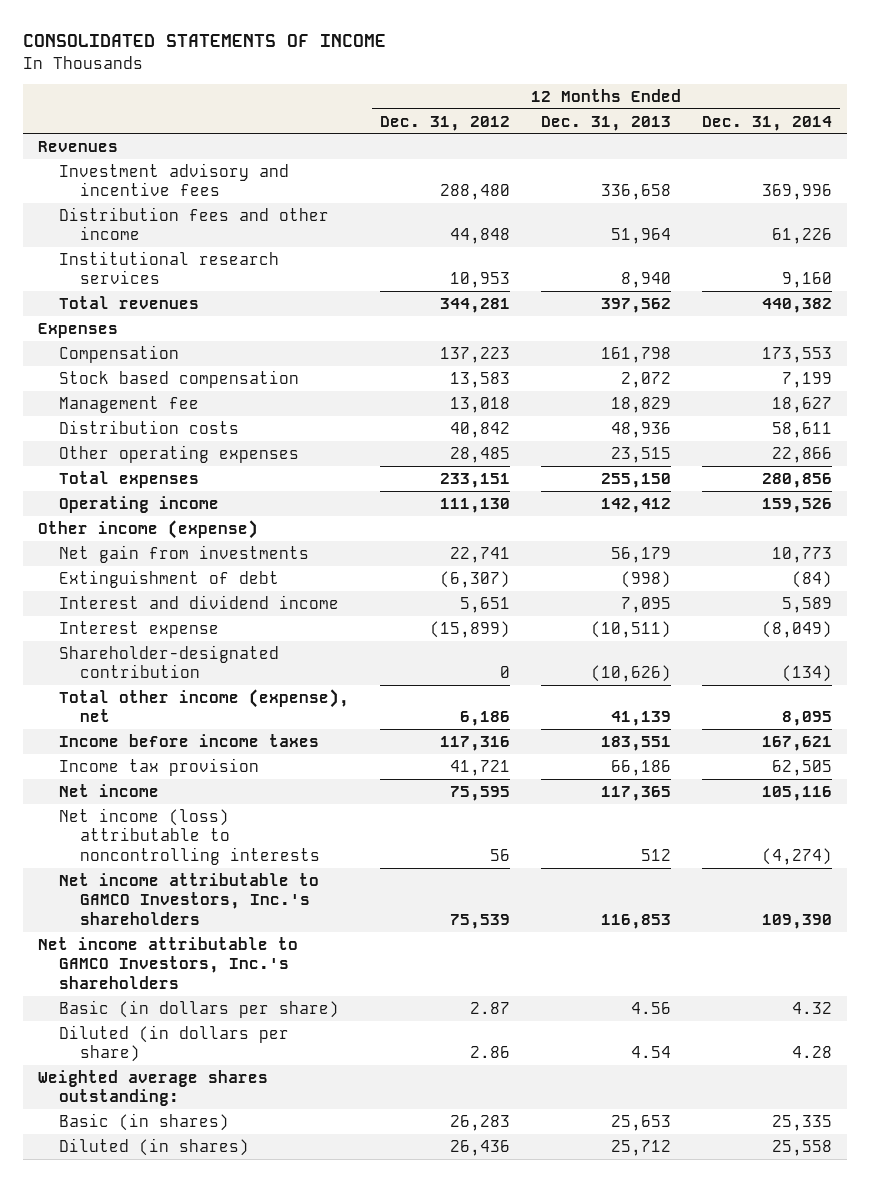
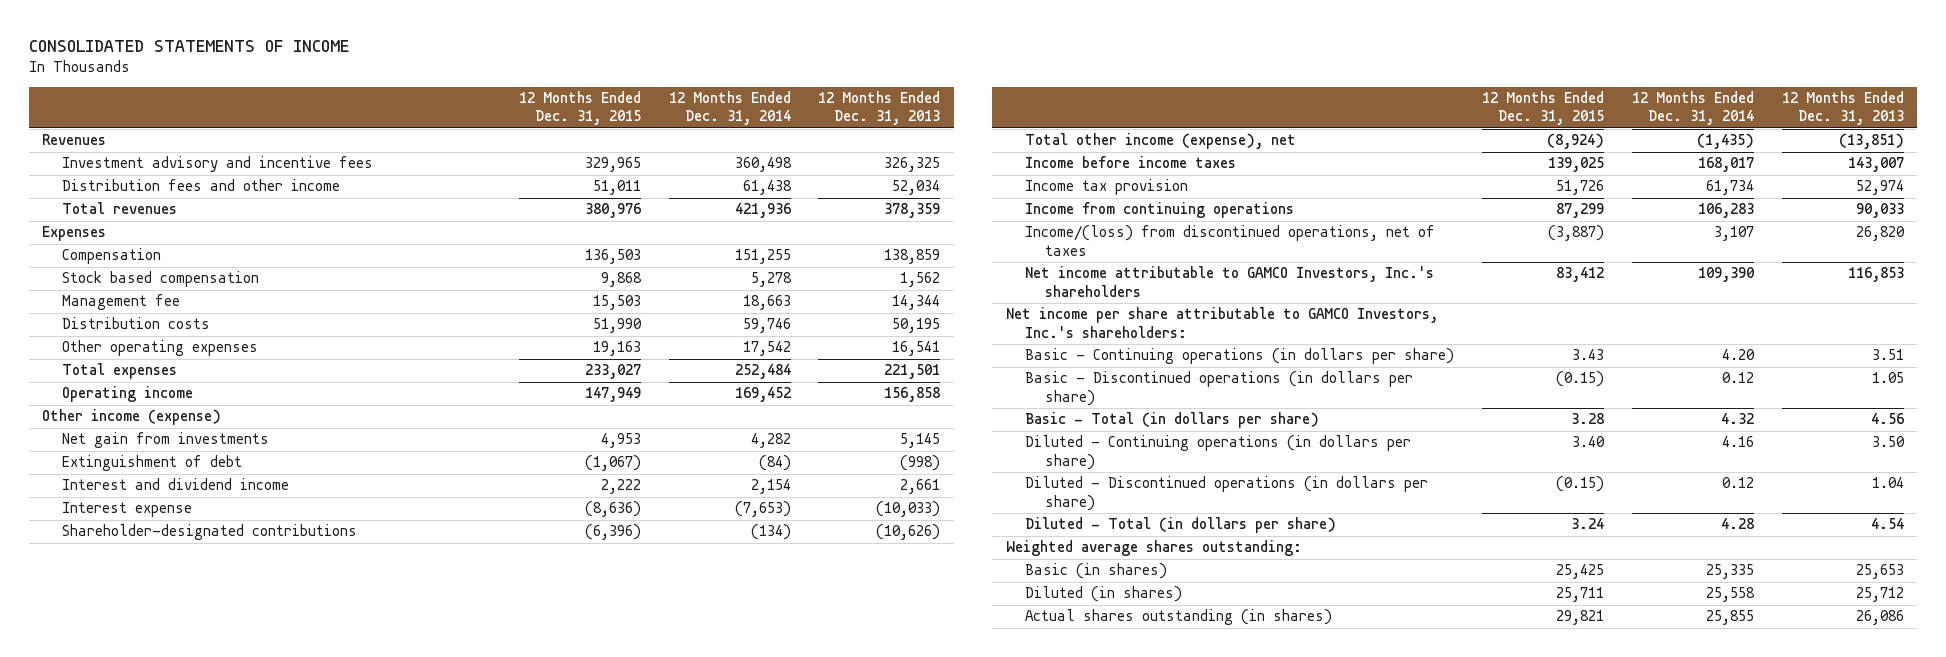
[380,115,511,131] Dec. 31, 2012 -> none
none -> [519,91,642,126] 12 Months Ended Dec. 31, 2015
[59,250,280,285] Institutional research services -> none
[600,184,671,201] 336,658 -> [884,157,941,173] 326,325
[761,184,832,201] 369,996 -> [734,157,792,173] 360,498
[610,228,671,245] 51,964 -> [892,180,941,196] 52,034
[771,228,832,245] 61,226 -> [742,180,792,196] 61,438
[600,297,671,313] 397,562 -> [884,203,941,219] 378,359
[761,297,832,313] 440,382 -> [734,203,791,219] 421,936
[600,346,671,363] 161,798 -> [884,249,941,265] 138,859
[761,346,832,363] 173,553 -> [734,249,791,265] 151,255
[620,371,671,388] 2,072 -> [900,272,941,288] 1,562
[781,371,832,388] 7,199 -> [750,272,792,288] 5,278
[610,396,671,413] 18,829 -> [892,295,941,311] 14,344
[771,396,832,413] 18,627 -> [742,295,791,311] 18,663
[610,421,671,438] 48,936 -> [892,318,941,334] 50,195
[771,421,832,438] 58,611 -> [742,318,791,334] 59,746
[610,446,671,463] 23,515 -> [892,341,941,357] 16,541
[771,446,832,463] 22,866 -> [742,341,791,357] 17,542
[600,472,671,488] 255,150 -> [884,364,941,380] 221,501
[761,472,832,488] 280,856 -> [734,364,791,380] 252,484
[600,497,671,513] 142,412 -> [884,387,941,403] 156,858
[761,497,832,513] 159,526 -> [734,387,791,403] 169,452
[610,546,671,563] 56,179 -> [900,433,941,449] 5,145
[771,546,832,563] 10,773 -> [750,433,791,449] 4,282
[59,783,160,797] Net income -> none
[59,807,320,865] Net income (loss) attributable to noncontrolling interests -> none
[620,596,671,613] 7,095 -> [900,479,941,495] 2,661
[781,596,832,613] 5,589 -> [750,479,791,495] 2,154
[590,620,671,638] (10,511) -> [876,501,941,518] (10,033)
[761,620,832,638] (8,049) -> [734,501,791,518] (7,653)
[59,644,280,679] Shareholder-designated contribution -> [62,524,358,541] Shareholder-designated contributions
[610,711,671,727] 41,139 -> [1838,133,1904,150] (13,851)
[781,711,832,727] 8,095 -> [1696,133,1754,150] (1,435)
[600,735,671,751] 183,551 -> [1847,157,1904,173] 143,007
[761,735,832,751] 167,621 -> [1697,157,1754,173] 168,017
[610,759,671,776] 66,186 -> [1855,180,1904,196] 52,974
[771,759,832,776] 62,505 -> [1705,180,1754,196] 61,734
none -> [1025,202,1295,219] Income from continuing operations
none -> [1025,225,1436,256] Income/(loss) from discontinued operations, net of taxes
[38,936,299,989] Net income attributable to GAMCO Investors, Inc.'s shareholders -> [1005,307,1438,338] Net income per share attributable to GAMCO Investors, Inc.'s shareholders:
none -> [1025,348,1455,365] Basic - Continuing operations (in dollars per share)
none -> [1025,371,1414,406] Basic - Discontinued operations (in dollars per share)
[59,999,340,1018] Basic (in dollars per share) -> [1025,412,1320,429] Basic - Total (in dollars per share)
none -> [1025,435,1412,470] Diluted - Continuing operations (in dollars per share)
none -> [1025,476,1429,511] Diluted - Discontinued operations (in dollars per share)
[59,1024,290,1063] Diluted (in dollars per share) -> [1025,517,1337,534] Diluted - Total (in dollars per share)
none -> [1025,609,1333,626] Actual shares outstanding (in shares)

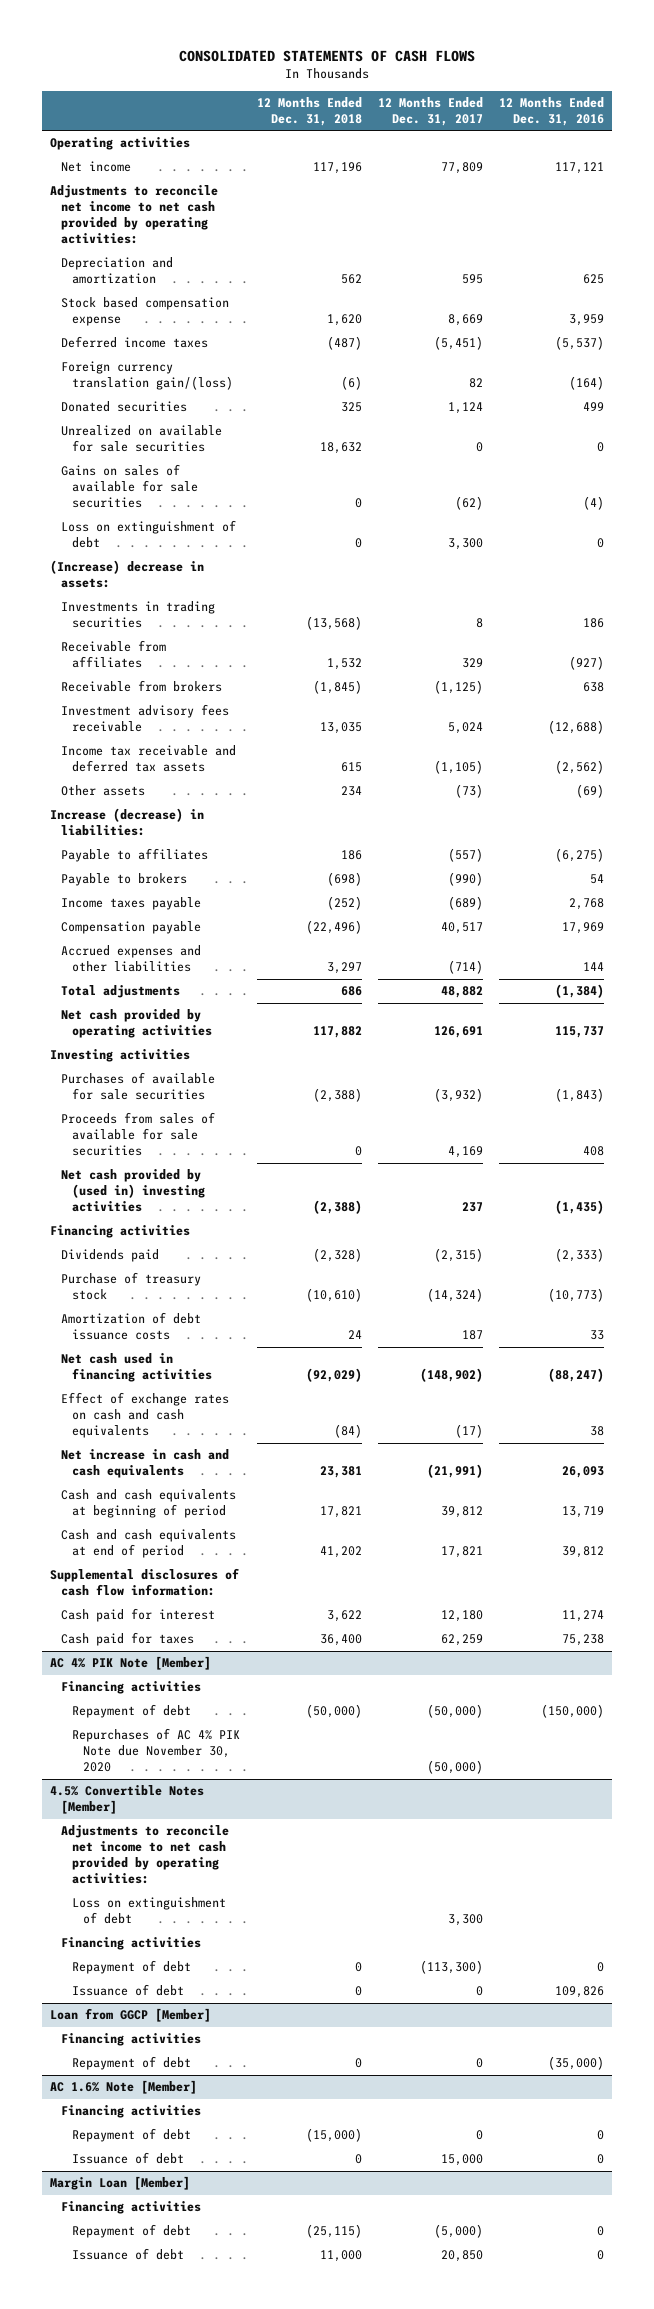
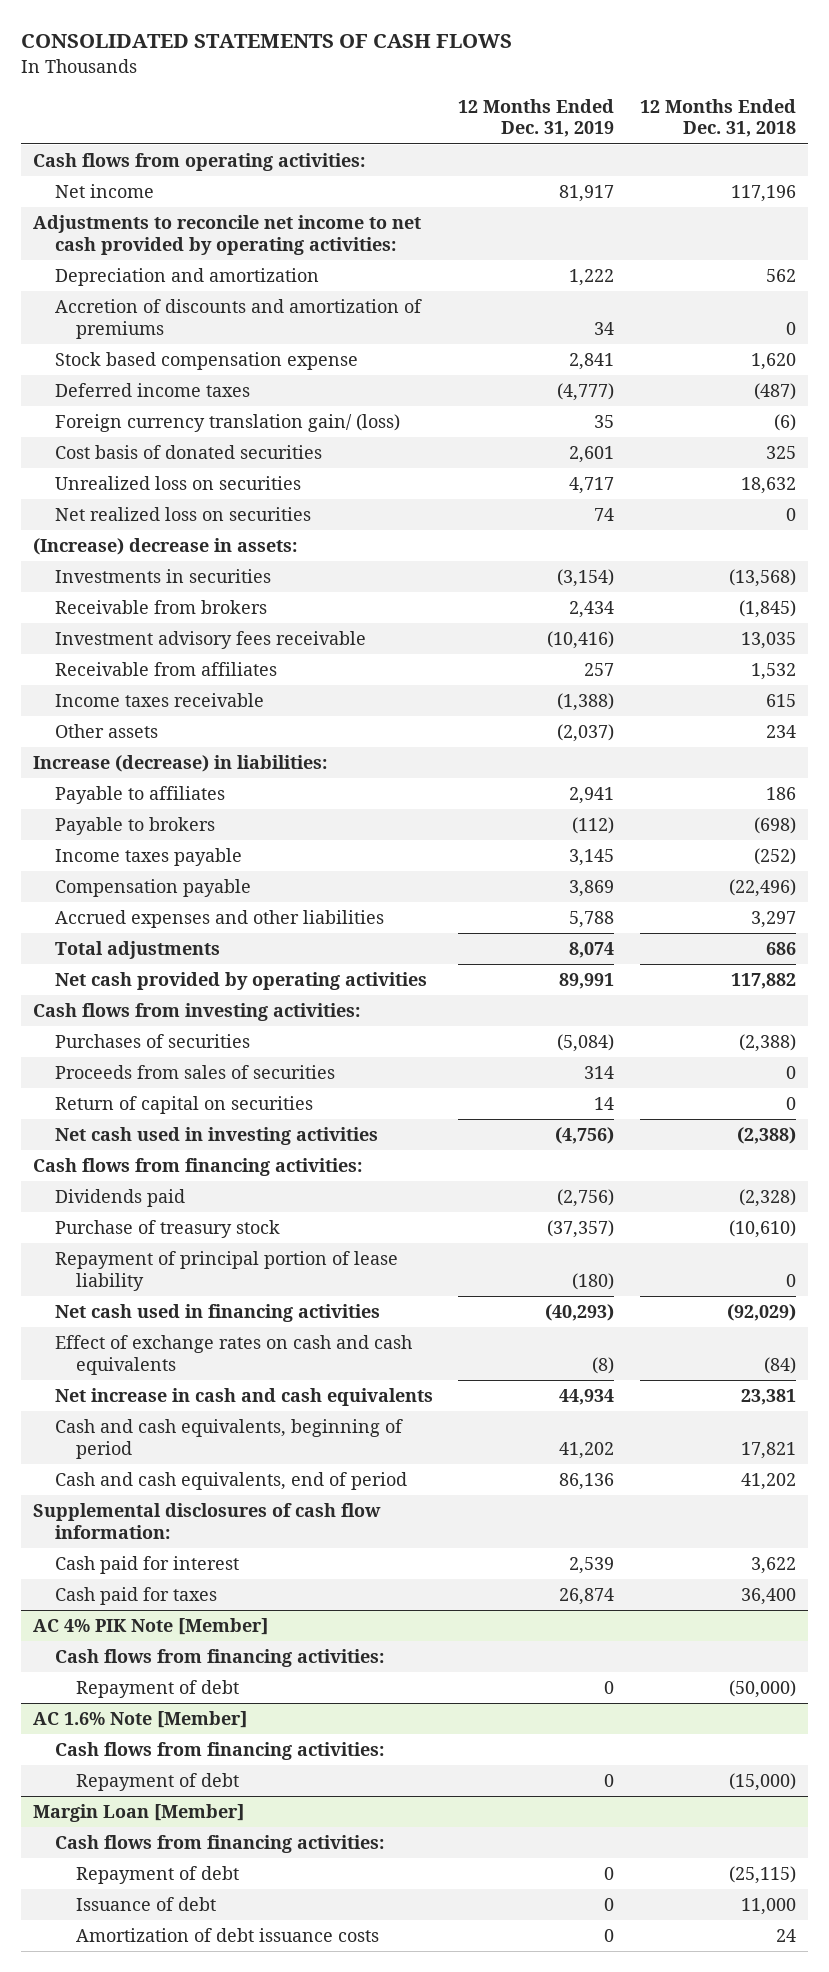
[377,96,483,126] 12 Months Ended Dec. 31, 2017 -> none
[498,96,604,126] 12 Months Ended Dec. 31, 2016 -> none
none -> [458,98,615,138] 12 Months Ended Dec. 31, 2019
[50,137,191,151] Operating activities -> [33,153,366,172] Cash flows from operating activities:
none -> [54,299,422,339] Accretion of discounts and amortization of premiums
[61,520,237,549] Loss on extinguishment of debt -> none
[61,361,234,391] Foreign currency translation gain/(loss) -> [54,414,400,433] Foreign currency translation gain/ (loss)
[61,401,188,413] Donated securities -> [54,445,322,460] Cost basis of donated securities
[61,425,223,453] Unrealized on available for sale securities -> [54,476,301,491] Unrealized loss on securities
[61,464,199,509] Gains on sales of available for sale securities -> [54,507,311,522] Net realized loss on securities
[61,601,216,629] Investments in trading securities -> [54,569,271,584] Investments in securities
[61,640,167,669] Receivable from affiliates -> [54,662,277,677] Receivable from affiliates
[61,745,237,773] Income tax receivable and deferred tax assets -> [54,693,264,708] Income taxes receivable
[50,1049,191,1063] Investing activities -> [33,1003,361,1022] Cash flows from investing activities:
[61,1072,216,1101] Purchases of available for sale securities -> [54,1034,250,1049] Purchases of securities
[61,1112,216,1157] Proceeds from sales of available for sale securities -> [54,1065,335,1080] Proceeds from sales of securities
none -> [54,1096,313,1115] Return of capital on securities
[61,1169,206,1213] Net cash provided by (used in) investing activities -> [54,1127,378,1146] Net cash used in investing activities
[50,1225,191,1239] Financing activities -> [33,1158,363,1177] Cash flows from financing activities:
[61,1312,202,1341] Amortization of debt issuance costs -> none
none -> [54,1251,398,1291] Repayment of principal portion of lease liability
[61,1489,237,1519] Cash and cash equivalents at beginning of period -> [54,1419,403,1459] Cash and cash equivalents, beginning of period
[61,1529,237,1559] Cash and cash equivalents at end of period -> [54,1472,407,1491] Cash and cash equivalents, end of period
[61,1681,202,1695] Financing activities -> [54,1649,384,1668] Cash flows from financing activities:
[72,1728,241,1773] Repurchases of AC 4% PIK Note due November 30, 2020 -> none
[50,1785,205,1815] 4.5% Convertible Notes [Member] -> none
[61,1825,230,1885] Adjustments to reconcile net income to net cash provided by operating activities: -> none
[72,1897,227,1925] Loss on extinguishment of debt -> none
[61,1937,202,1951] Financing activities -> none
[72,1960,192,1975] Repayment of debt -> none
[72,1984,185,1997] Issuance of debt -> none
[50,2008,212,2023] Loan from GGCP [Member] -> none
[61,2033,202,2047] Financing activities -> none
[72,2056,192,2071] Repayment of debt -> none
[61,2105,202,2119] Financing activities -> [54,1742,384,1761] Cash flows from financing activities:
[72,2152,185,2165] Issuance of debt -> none
[61,2201,202,2215] Financing activities -> [54,1835,384,1854] Cash flows from financing activities:
none -> [76,1928,380,1943] Amortization of debt issuance costs

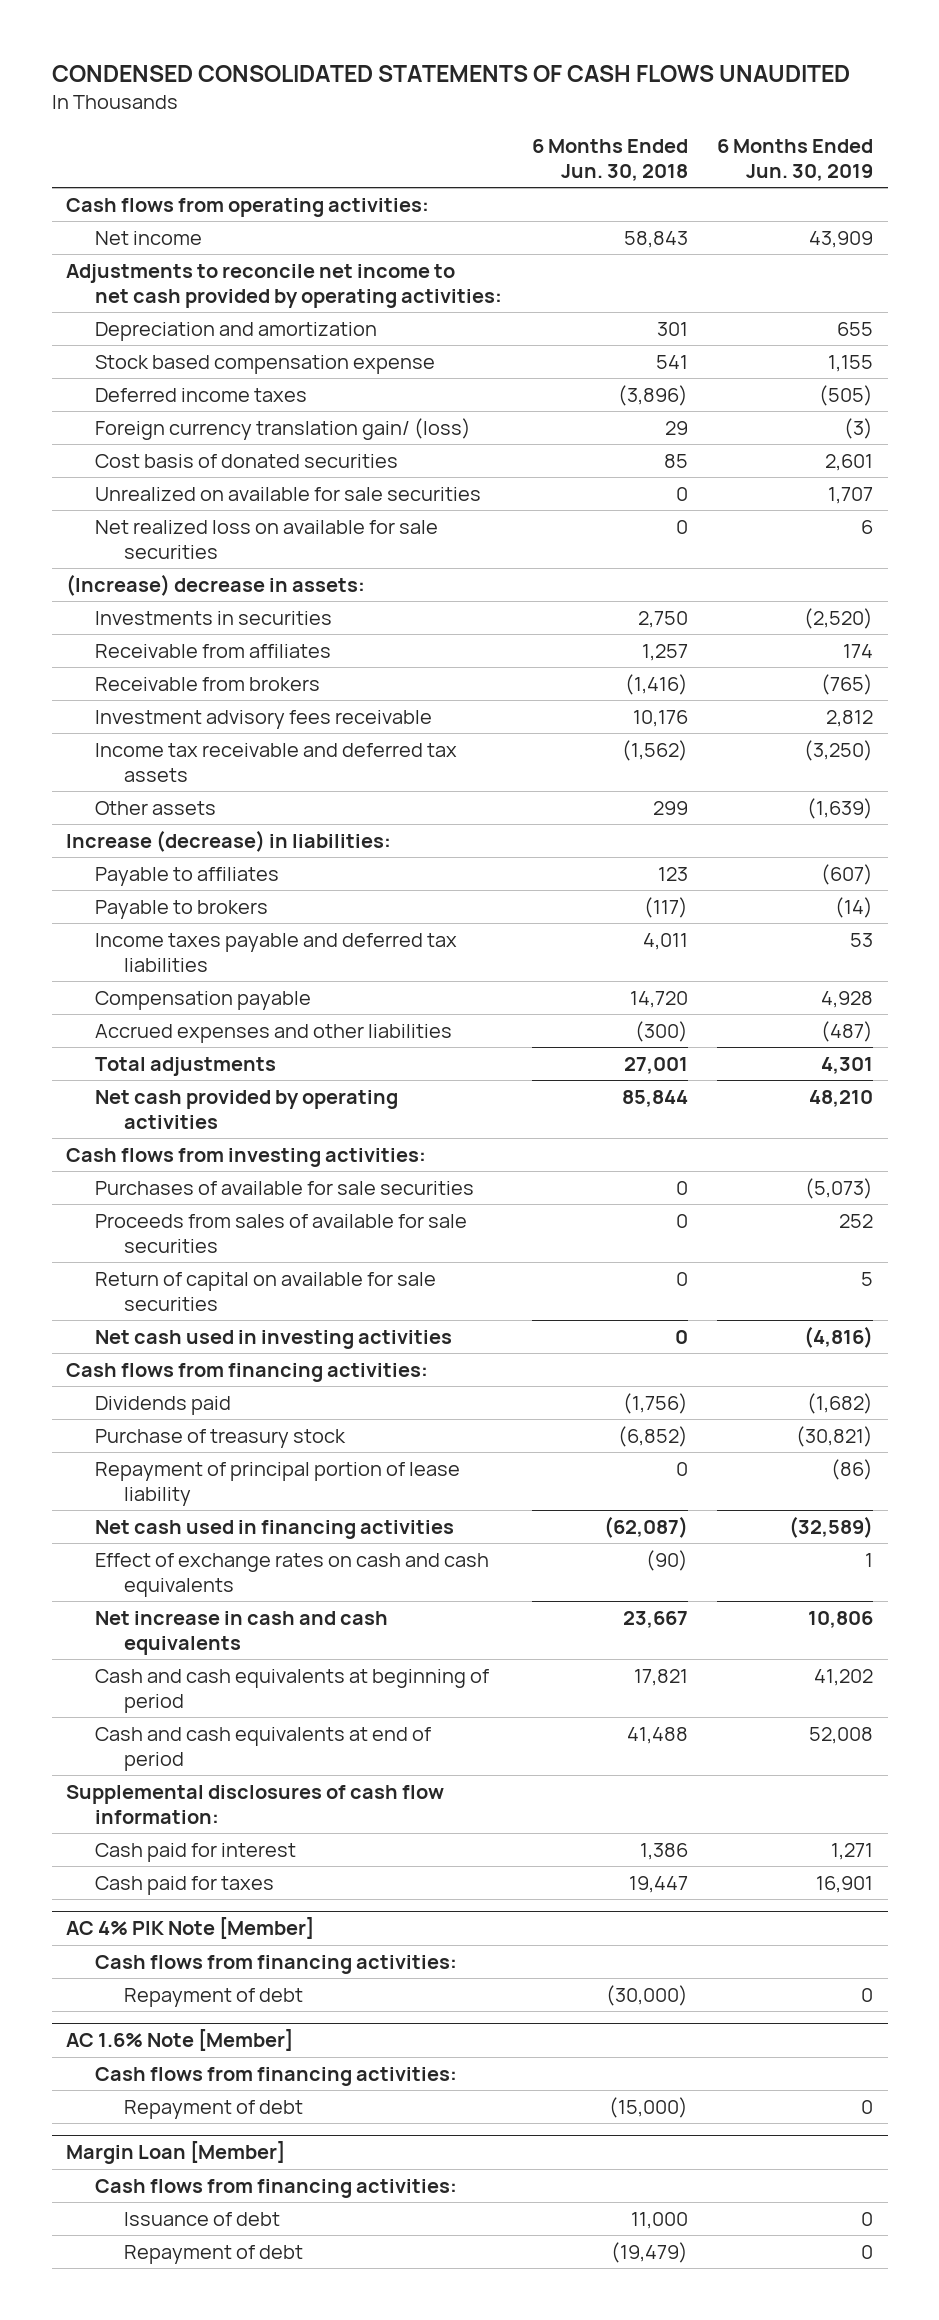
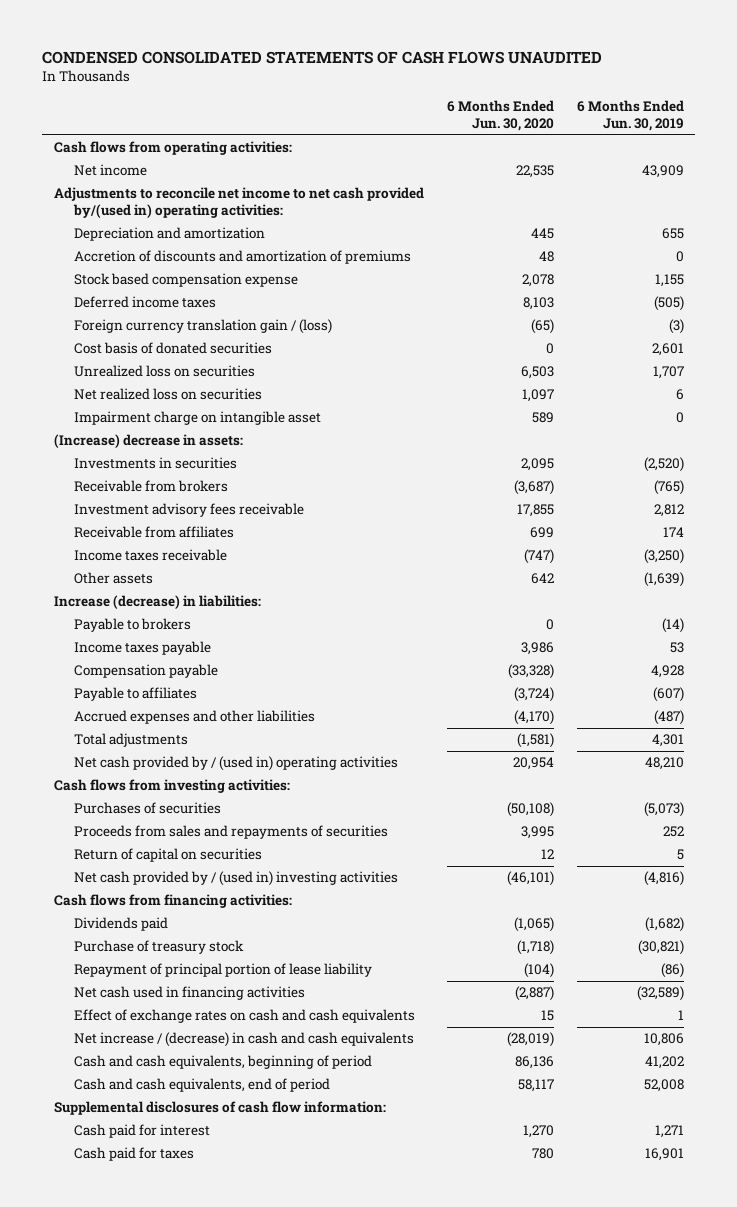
[531,138,688,181] 6 Months Ended Jun. 30, 2018 -> none
none -> [446,99,554,132] 6 Months Ended Jun. 30, 2020
[66,263,503,309] Adjustments to reconcile net income to net cash provided by operating activities: -> [53,187,424,219] Adjustments to reconcile net income to net cash provided by/(used in) operating activities:
none -> [74,250,412,265] Accretion of discounts and amortization of premiums
[95,417,472,440] Foreign currency translation gain/ (loss) -> [74,319,333,335] Foreign currency translation gain / (loss)
[95,486,482,501] Unrealized on available for sale securities -> [74,365,256,378] Unrealized loss on securities
[95,519,439,560] Net realized loss on available for sale securities -> [74,388,263,401] Net realized loss on securities
none -> [74,411,322,426] Impairment charge on intangible asset
[95,643,332,658] Receivable from affiliates -> [74,526,235,539] Receivable from affiliates
[95,742,458,783] Income tax receivable and deferred tax assets -> [74,549,228,562] Income taxes receivable
[95,932,458,973] Income taxes payable and deferred tax liabilities -> [74,641,212,656] Income taxes payable
[95,866,280,886] Payable to affiliates -> [74,687,198,702] Payable to affiliates
[95,1089,399,1130] Net cash provided by operating activities -> [74,756,399,772] Net cash provided by / (used in) operating activities
[95,1180,475,1195] Purchases of available for sale securities -> [74,802,222,815] Purchases of securities
[95,1213,468,1254] Proceeds from sales of available for sale securities -> [74,825,389,840] Proceeds from sales and repayments of securities
[95,1271,437,1312] Return of capital on available for sale securities -> [74,848,263,863] Return of capital on securities
[95,1329,453,1349] Net cash used in investing activities -> [74,871,399,887] Net cash provided by / (used in) investing activities
[95,1610,389,1656] Net increase in cash and cash equivalents -> [74,1032,415,1048] Net increase / (decrease) in cash and cash equivalents
[95,1668,490,1714] Cash and cash equivalents at beginning of period -> [74,1055,373,1070] Cash and cash equivalents, beginning of period
[95,1726,432,1772] Cash and cash equivalents at end of period -> [74,1078,331,1093] Cash and cash equivalents, end of period
[66,1917,315,1940] AC 4% PIK Note [Member] -> none
[95,1954,458,1974] Cash flows from financing activities: -> none
[124,1987,304,2007] Repayment of debt -> none
[66,2029,294,2052] AC 1.6% Note [Member] -> none
[95,2066,458,2086] Cash flows from financing activities: -> none
[124,2099,304,2119] Repayment of debt -> none
[66,2141,286,2165] Margin Loan [Member] -> none
[95,2178,458,2198] Cash flows from financing activities: -> none
[124,2211,281,2226] Issuance of debt -> none
[124,2244,304,2264] Repayment of debt -> none

